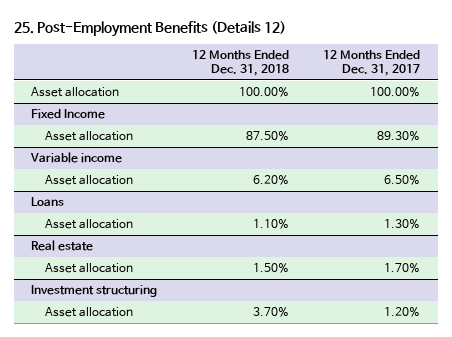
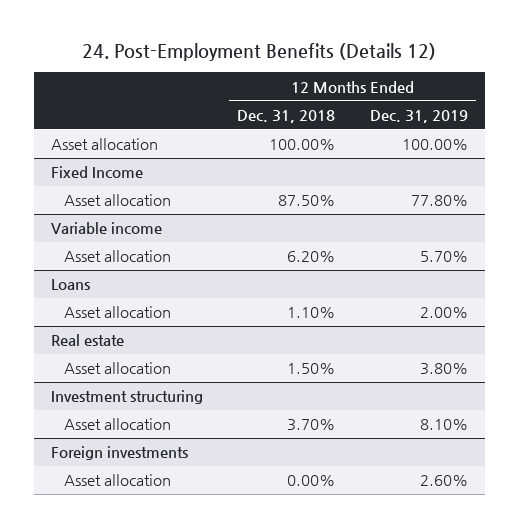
[13,21,286,38] 25. Post-Employment Benefits (Details 12) -> [82,43,437,62] 24. Post-Employment Benefits (Details 12)
[323,49,421,76] 12 Months Ended Dec. 31, 2017 -> none
none -> [369,109,468,123] Dec. 31, 2019
none -> [51,446,189,461] Foreign investments
none -> [64,474,172,487] Asset allocation

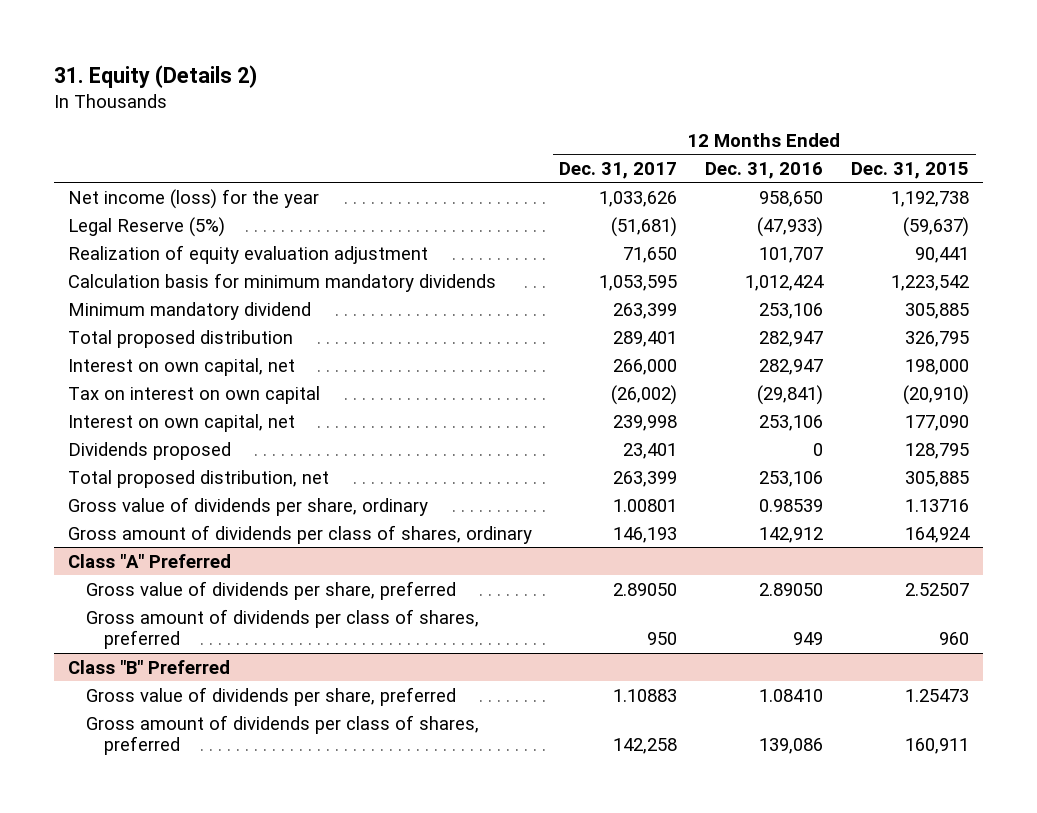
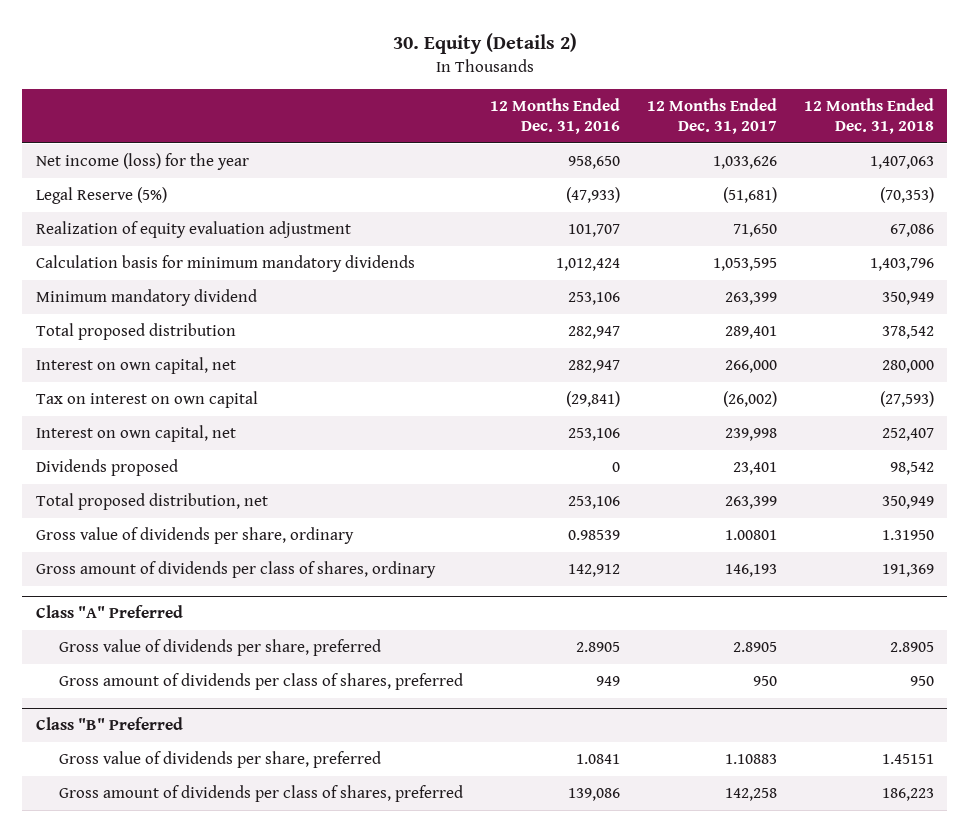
[53,64,257,88] 31. Equity (Details 2) -> [392,32,577,54] 30. Equity (Details 2)
[850,161,969,179] Dec. 31, 2015 -> none
none -> [803,97,934,135] 12 Months Ended Dec. 31, 2018
[613,582,678,596] 2.89050 -> [732,642,777,653] 2.8905
[759,582,824,596] 2.89050 -> [575,642,620,653] 2.8905
[759,688,824,702] 1.08410 -> [575,754,620,765] 1.0841

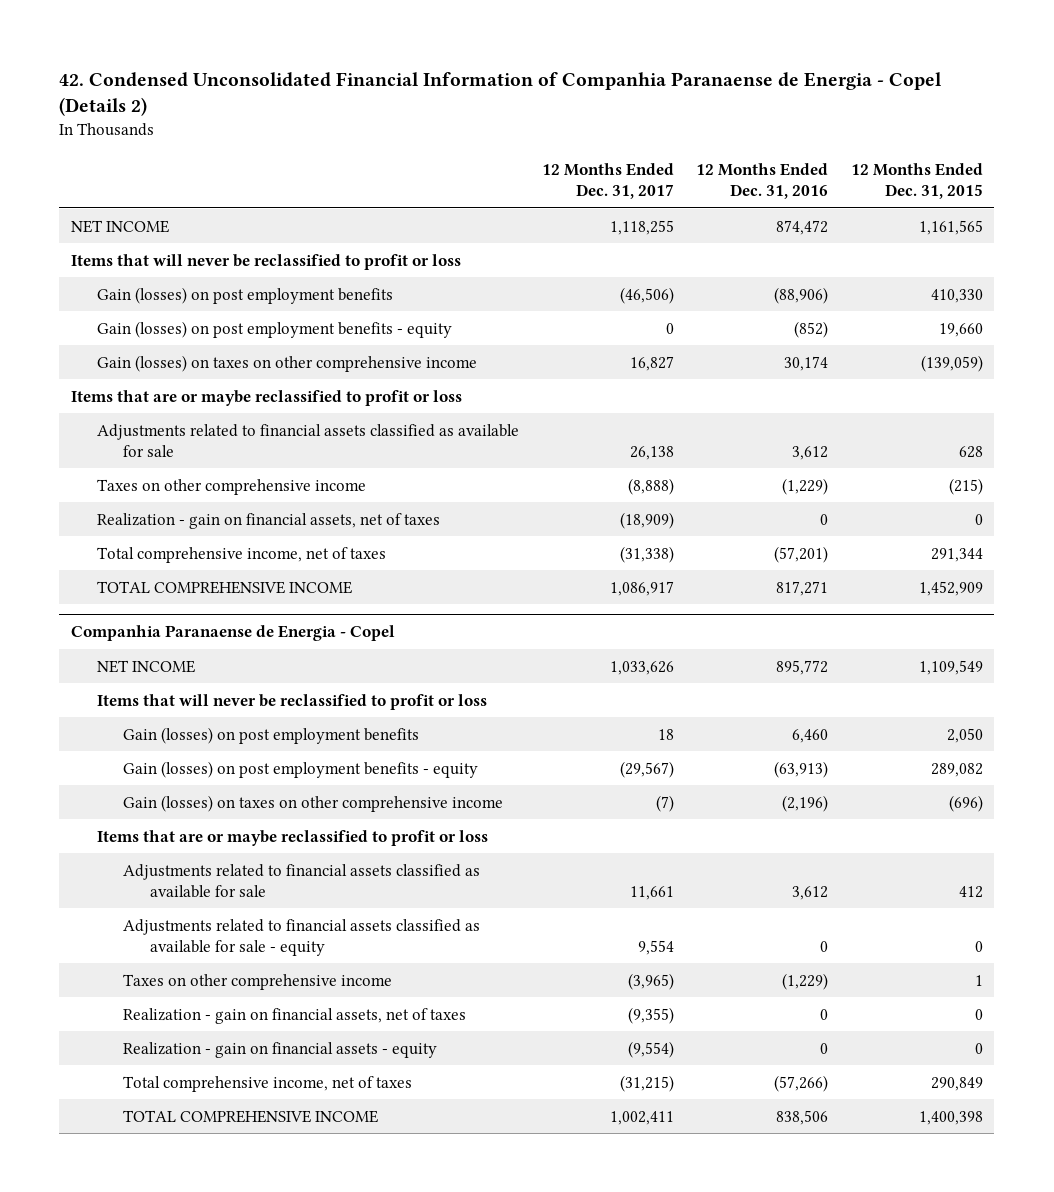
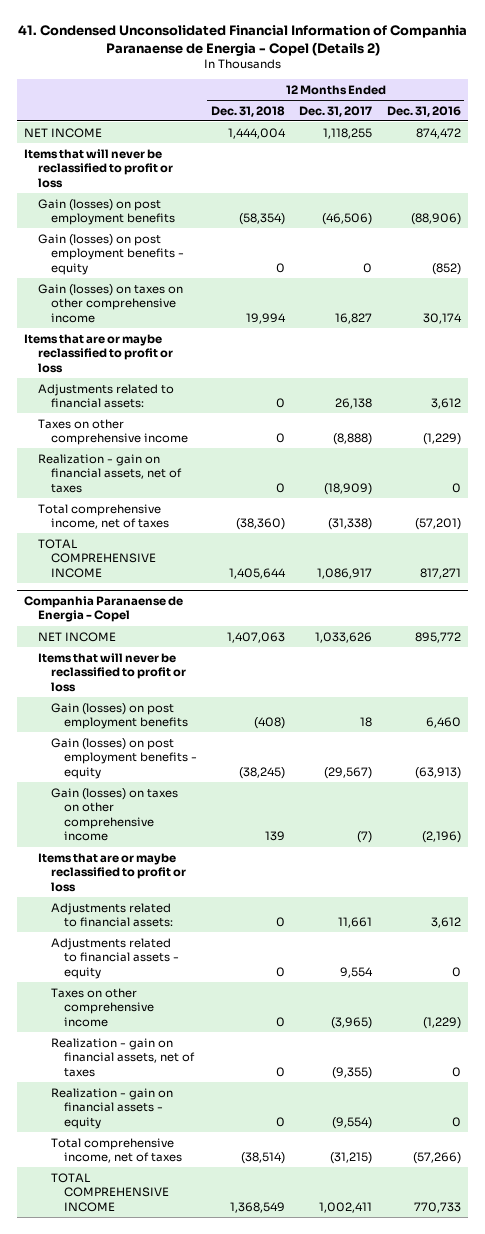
[59,71,943,117] 42. Condensed Unconsolidated Financial Information of Companhia Paranaense de Energia - Copel (Details 2) -> [17,24,467,56] 41. Condensed Unconsolidated Financial Information of Companhia Paranaense de Energia - Copel (Details 2)
[850,163,983,200] 12 Months Ended Dec. 31, 2015 -> none
none -> [210,105,285,117] Dec. 31, 2018
[96,423,519,457] Adjustments related to financial assets classified as available for sale -> [37,383,174,409] Adjustments related to financial assets:
[123,863,481,898] Adjustments related to financial assets classified as available for sale -> [50,902,173,928] Adjustments related to financial assets:
[123,918,481,956] Adjustments related to financial assets classified as available for sale - equity -> [50,937,179,979] Adjustments related to financial assets - equity
[776,1109,829,1125] 838,506 -> [413,1201,461,1213] 770,733

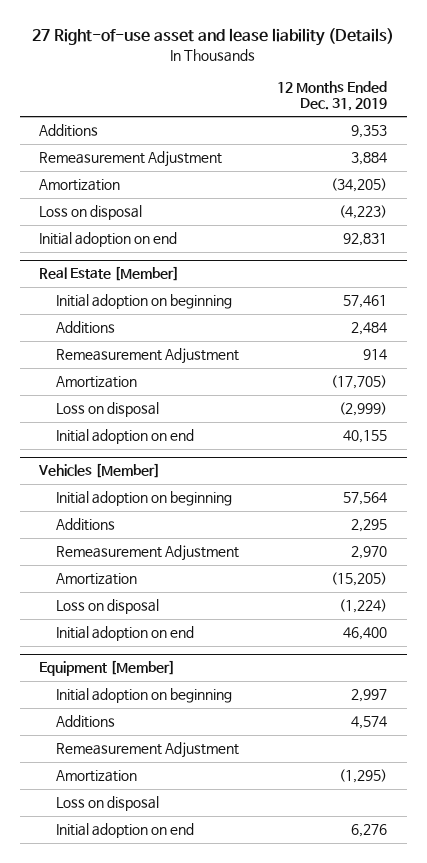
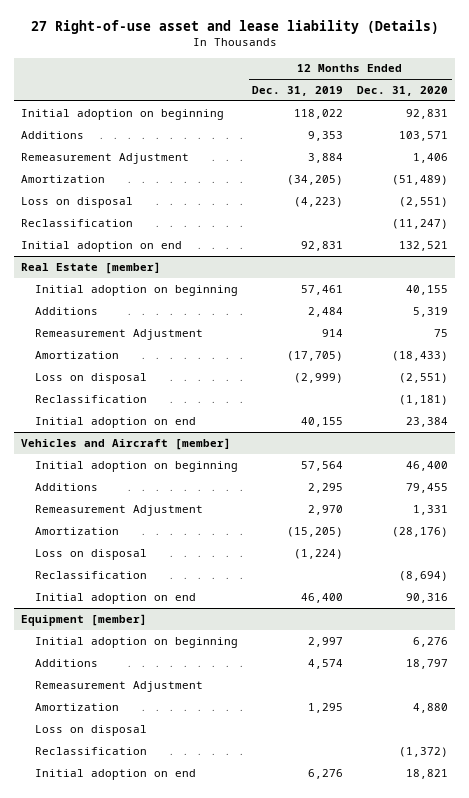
none -> [357,85,449,96] Dec. 31, 2020
none -> [20,108,224,120] Initial adoption on beginning
none -> [20,218,133,227] Reclassification
[39,266,180,282] Real Estate [Member] -> [20,261,161,274] Real Estate [member]
none -> [35,394,148,403] Reclassification
[38,463,161,479] Vehicles [Member] -> [20,437,231,450] Vehicles and Aircraft [member]
none -> [35,570,148,579] Reclassification
[39,660,176,677] Equipment [Member] -> [20,613,147,626] Equipment [member]
[339,769,388,784] (1,295) -> [308,702,344,713] 1,295
none -> [35,746,148,755] Reclassification

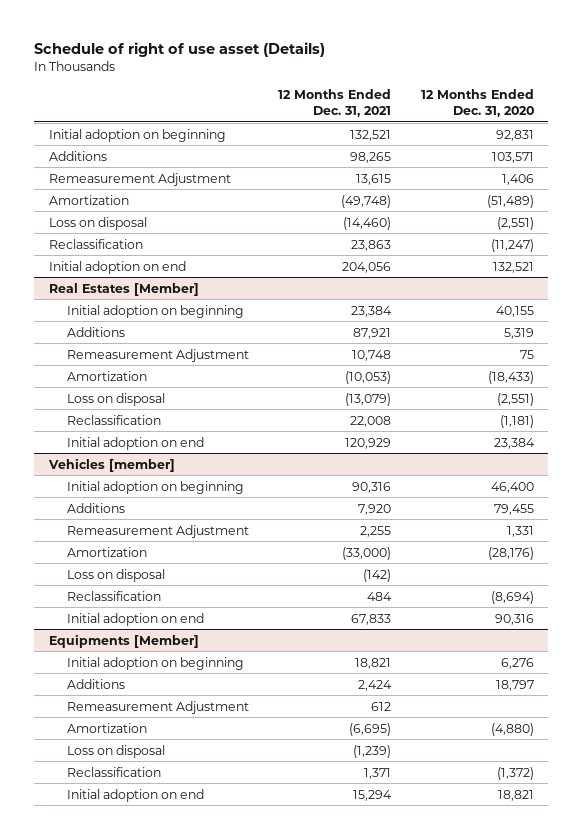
[30,20,439,35] 27 Right-of-use asset and lease liability (Details) -> [34,42,326,58] Schedule of right of use asset (Details)
[252,85,344,96] Dec. 31, 2019 -> none
none -> [278,89,392,118] 12 Months Ended Dec. 31, 2021
[20,261,161,274] Real Estate [member] -> [49,282,200,296] Real Estates [Member]
[20,437,231,450] Vehicles and Aircraft [member] -> [48,457,176,472] Vehicles [member]
[20,613,147,626] Equipment [member] -> [49,633,200,648] Equipments [Member]
[413,702,449,713] 4,880 -> [490,722,534,736] (4,880)

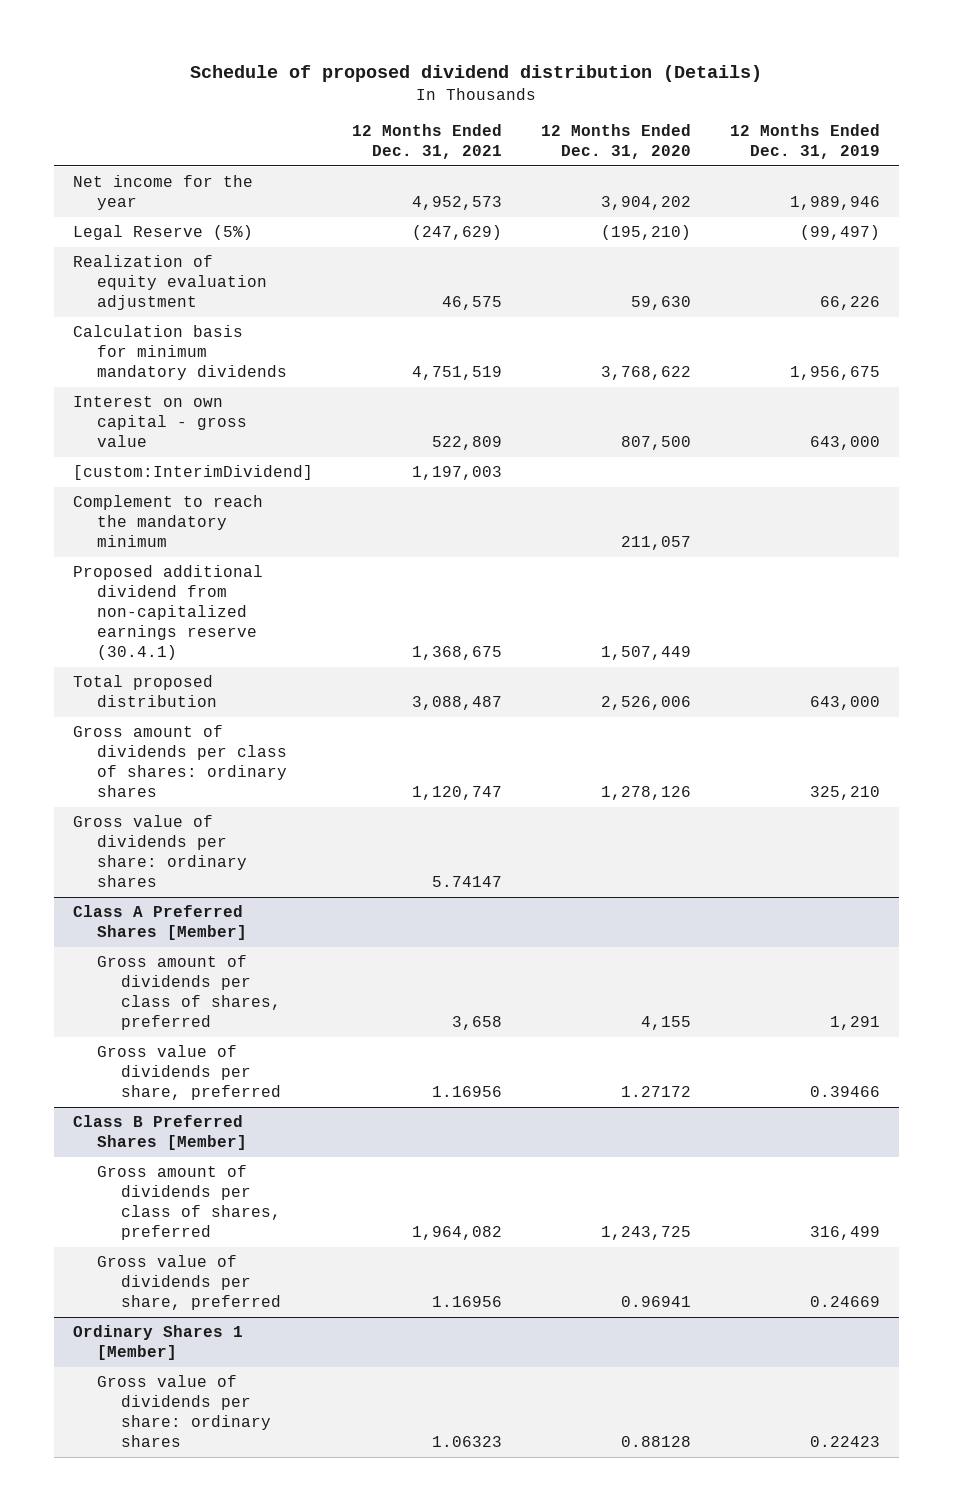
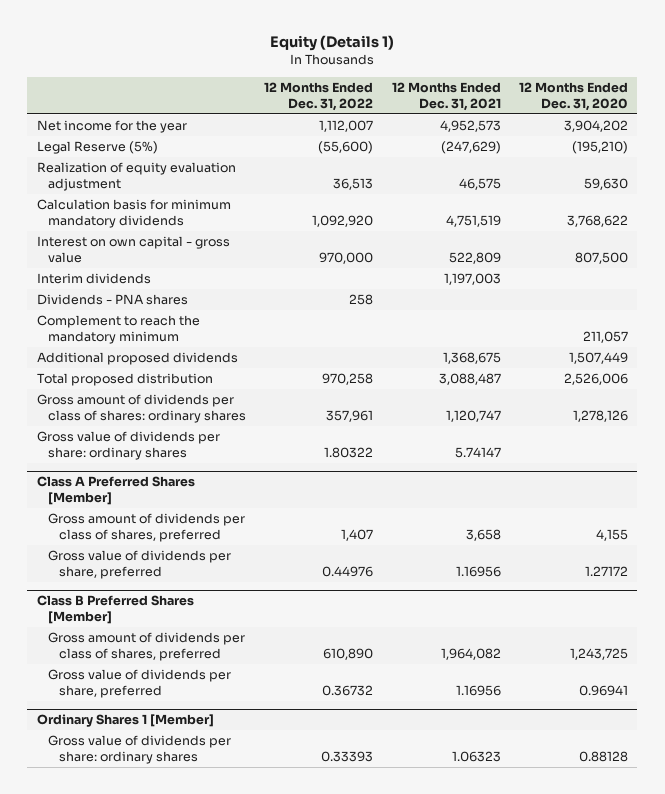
[190,65,763,83] Schedule of proposed dividend distribution (Details) -> [270,35,395,52] Equity (Details 1)
[729,123,880,159] 12 Months Ended Dec. 31, 2019 -> none
none -> [264,81,374,111] 12 Months Ended Dec. 31, 2022
[73,465,314,481] [custom:InterimDividend] -> [36,273,151,285] Interim dividends
none -> [36,294,188,306] Dividends - PNA shares
[73,565,264,661] Proposed additional dividend from non-capitalized earnings reserve (30.4.1) -> [36,352,238,366] Additional proposed dividends

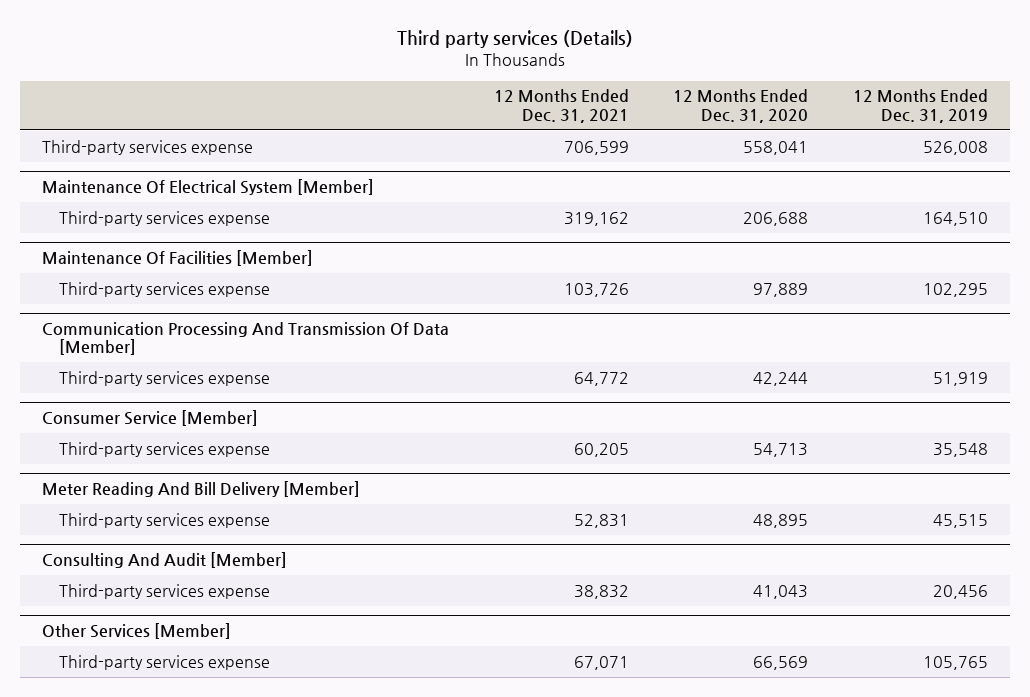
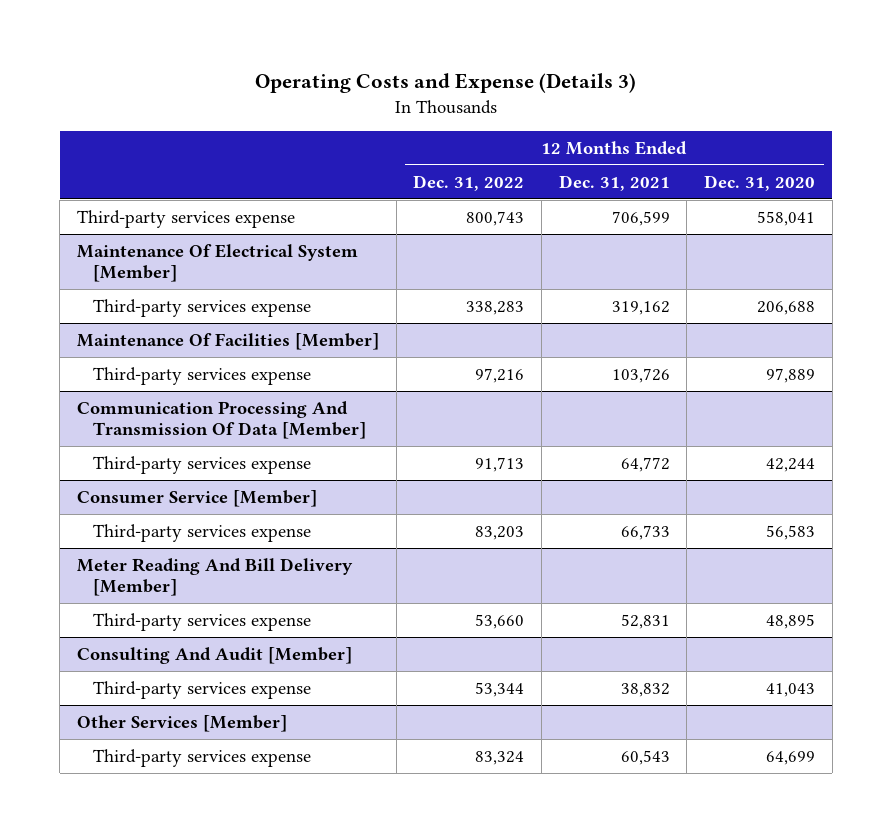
[397,30,634,49] Third party services (Details) -> [254,72,636,93] Operating Costs and Expense (Details 3)
[852,89,988,123] 12 Months Ended Dec. 31, 2019 -> none
none -> [413,174,525,191] Dec. 31, 2022
[573,442,629,457] 60,205 -> [620,524,670,540] 66,733
[753,442,809,457] 54,713 -> [766,524,816,540] 56,583
[573,655,629,670] 67,071 -> [620,749,670,765] 60,543
[753,655,809,670] 66,569 -> [766,750,816,765] 64,699

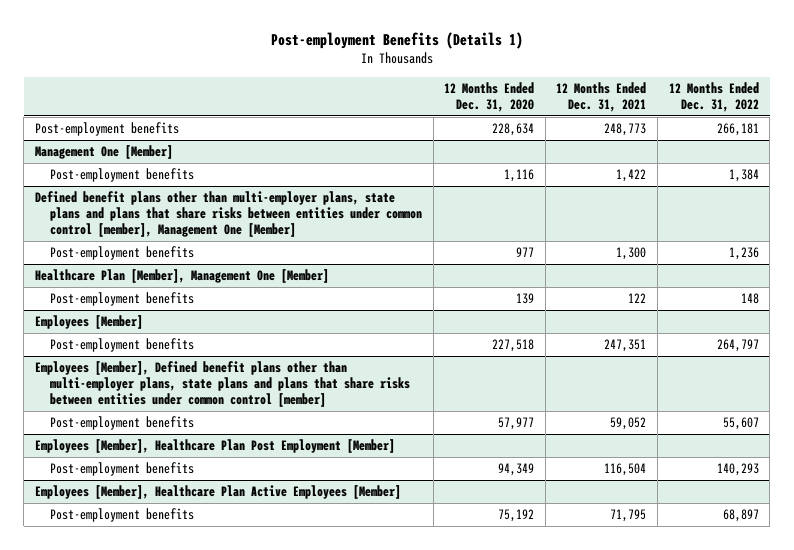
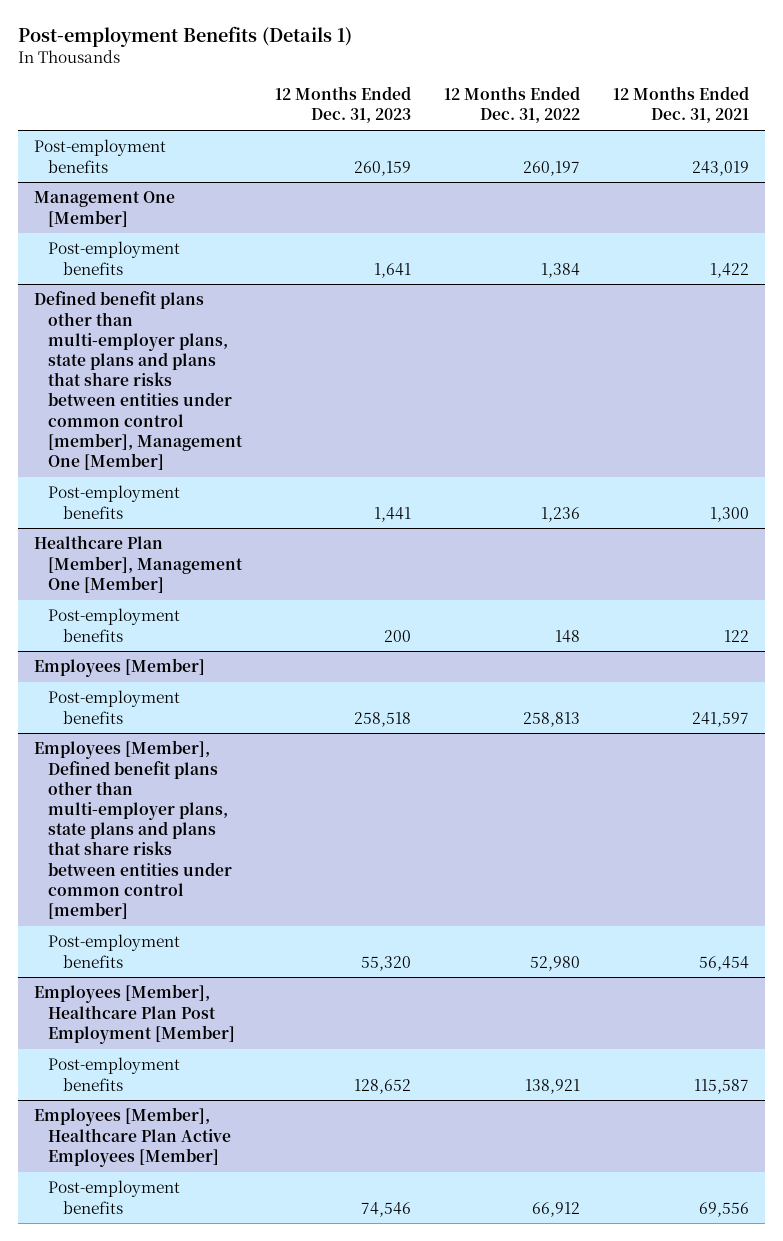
[444,81,535,112] 12 Months Ended Dec. 31, 2020 -> none
none -> [275,86,412,124] 12 Months Ended Dec. 31, 2023
[604,123,647,137] 248,773 -> [691,160,749,176] 243,019
[716,123,759,137] 266,181 -> [523,160,581,176] 260,197
[604,339,647,353] 247,351 -> [691,711,749,727] 241,597
[716,339,759,353] 264,797 -> [523,711,581,727] 258,813
[610,417,647,431] 59,052 -> [698,955,749,971] 56,454
[722,417,759,431] 55,607 -> [530,955,581,971] 52,980
[604,463,647,477] 116,504 -> [693,1078,749,1094] 115,587
[716,463,759,477] 140,293 -> [525,1078,581,1094] 138,921
[610,509,647,523] 71,795 -> [698,1201,749,1217] 69,556
[722,509,759,523] 68,897 -> [532,1201,581,1217] 66,912

